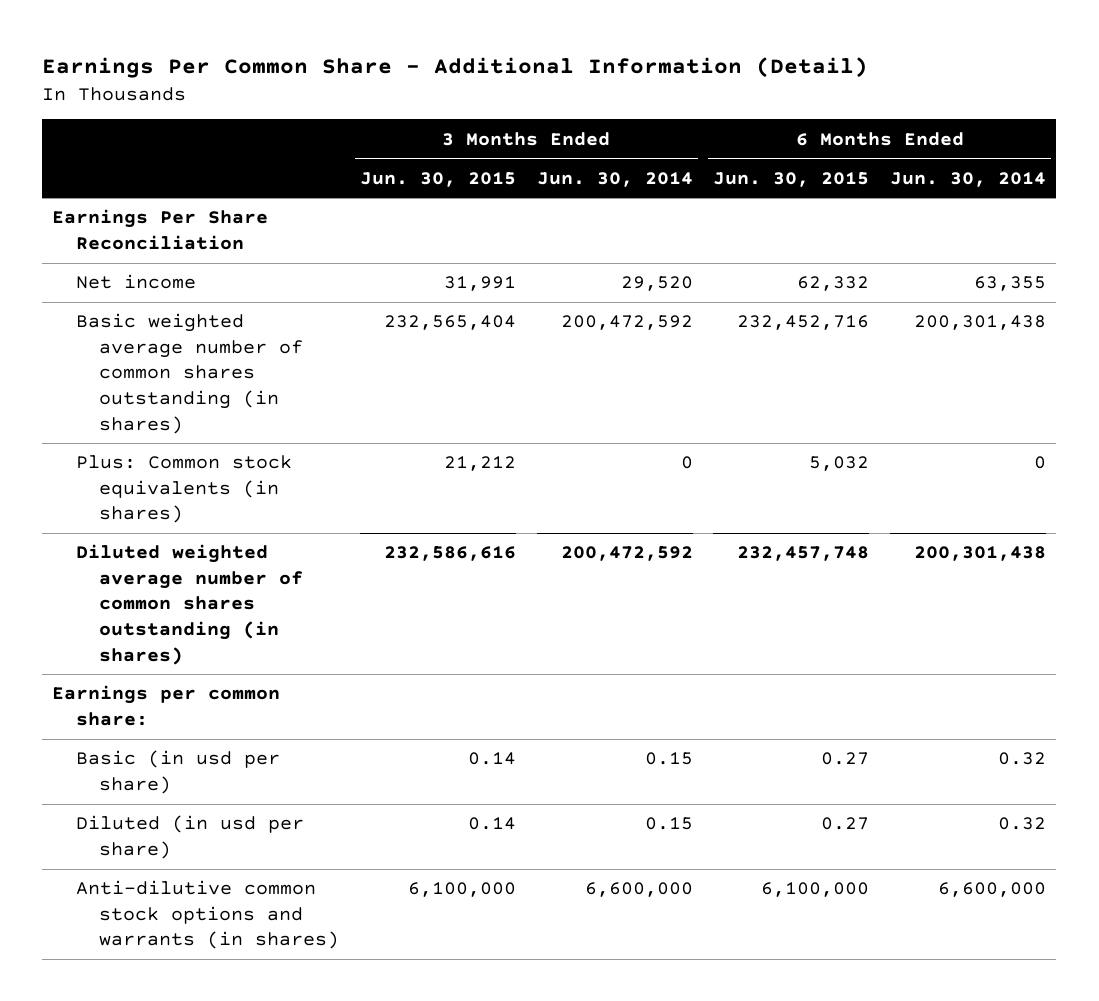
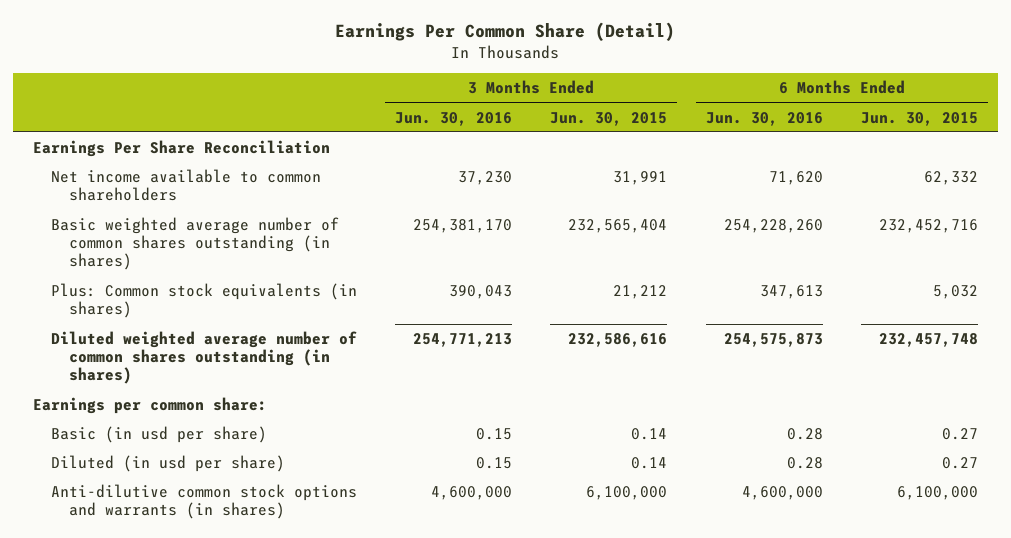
[42,56,869,78] Earnings Per Common Share - Additional Information (Detail) -> [335,22,676,42] Earnings Per Common Share (Detail)
[536,171,693,187] Jun. 30, 2014 -> none
[890,171,1047,187] Jun. 30, 2014 -> none
none -> [395,111,513,126] Jun. 30, 2016
none -> [705,111,823,126] Jun. 30, 2016
[75,274,196,290] Net income -> [50,169,321,202] Net income available to common shareholders

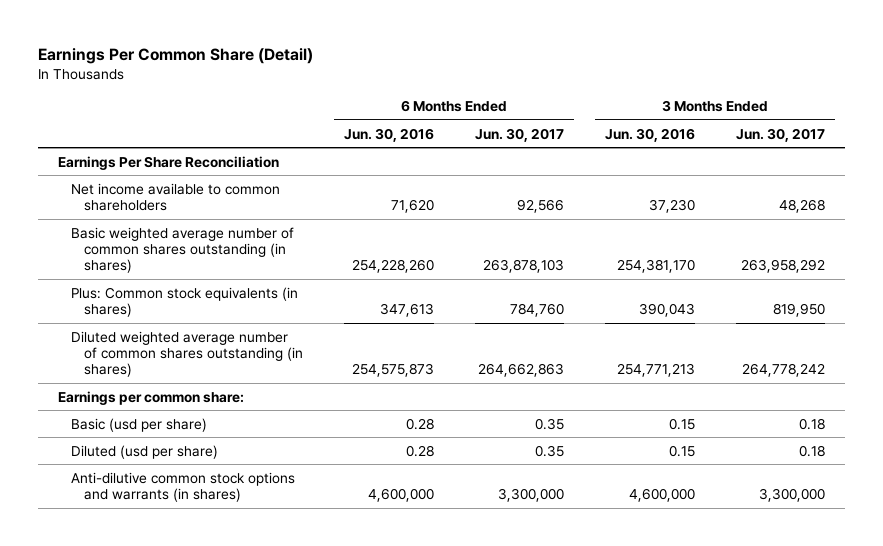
[550,111,668,126] Jun. 30, 2015 -> none
[861,111,979,126] Jun. 30, 2015 -> none
none -> [474,127,564,142] Jun. 30, 2017
none -> [735,127,825,142] Jun. 30, 2017
[50,426,267,444] Basic (in usd per share) -> [71,417,208,432] Basic (usd per share)
[50,455,285,473] Diluted (in usd per share) -> [71,444,219,459] Diluted (usd per share)

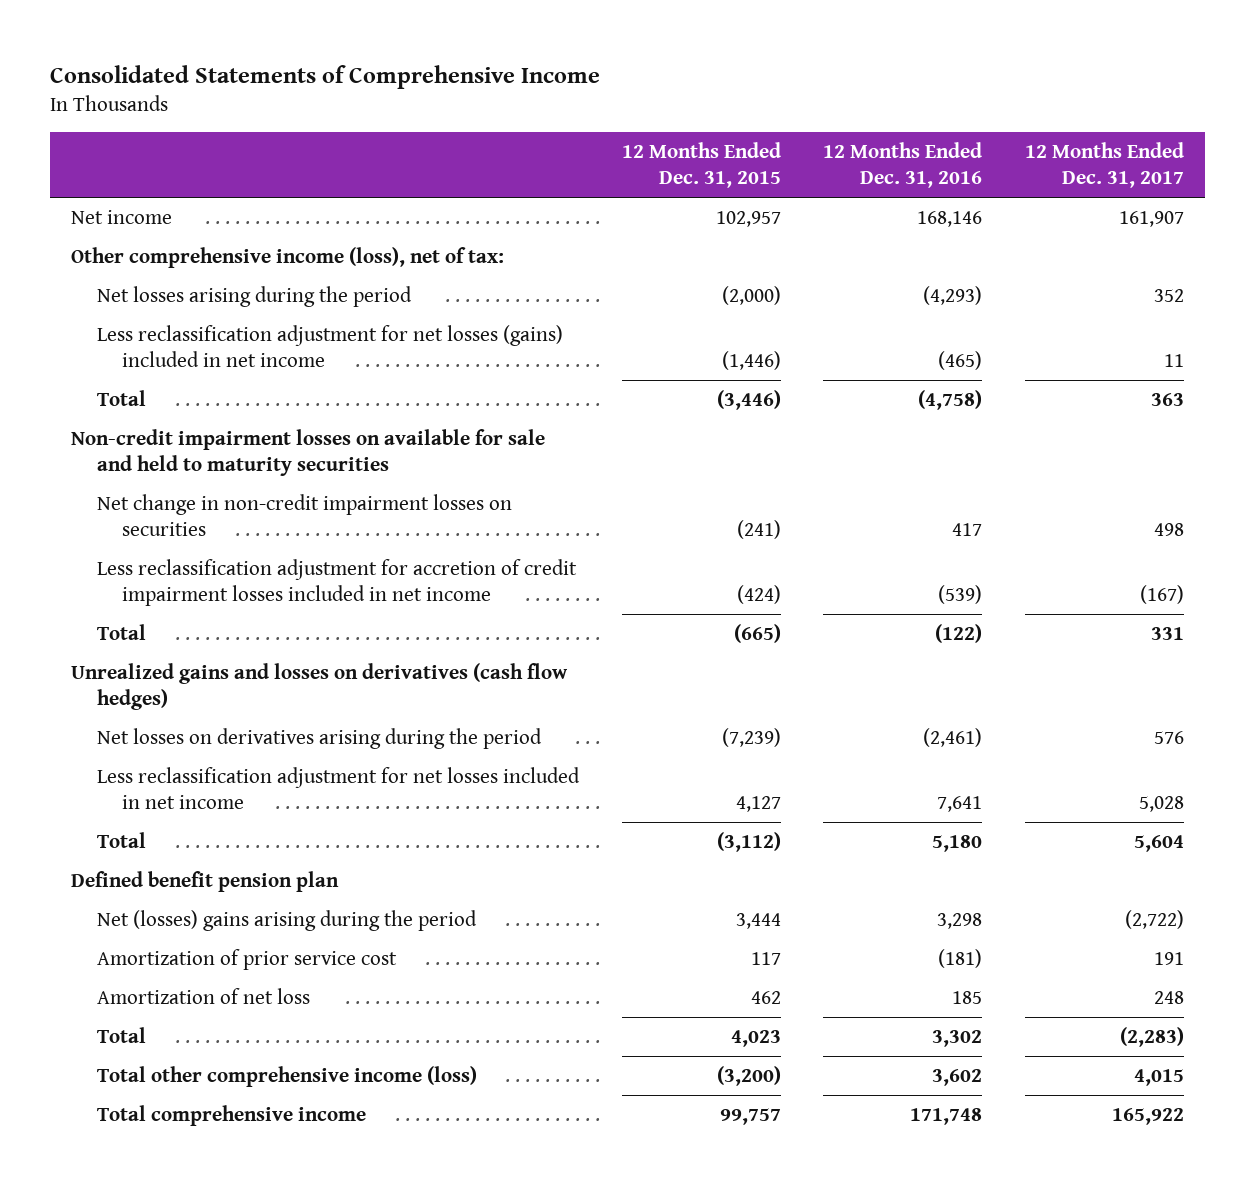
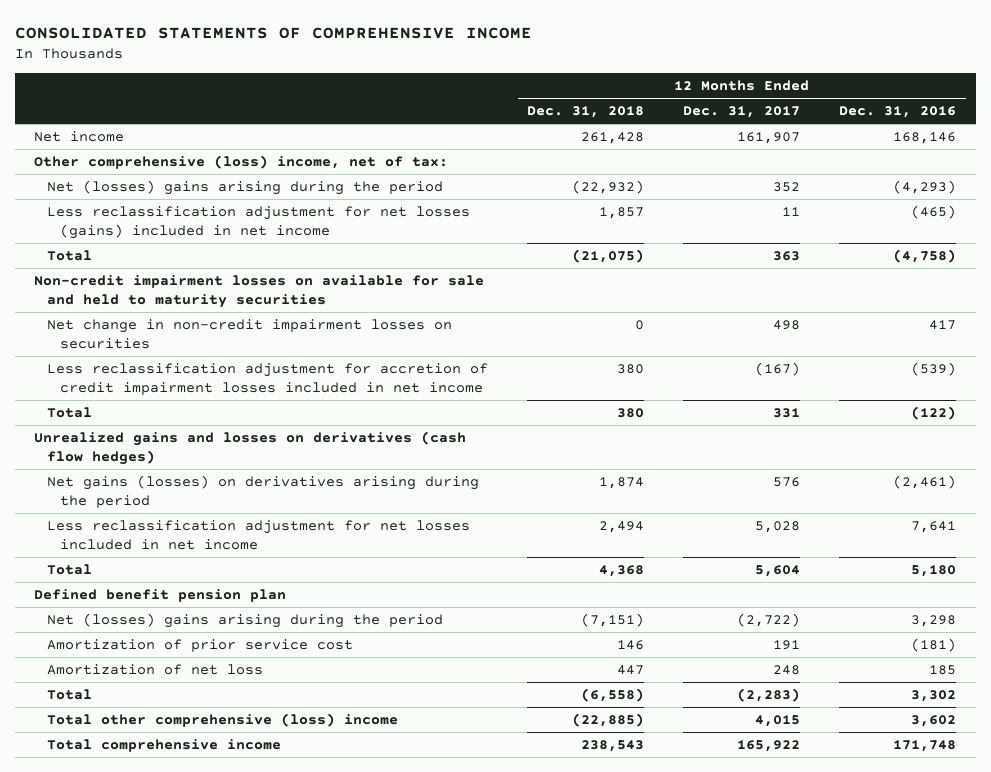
[49,64,600,89] Consolidated Statements of Comprehensive Income -> [14,27,532,40] CONSOLIDATED STATEMENTS OF COMPREHENSIVE INCOME
[621,141,781,189] 12 Months Ended Dec. 31, 2015 -> none
none -> [527,106,645,119] Dec. 31, 2018
[71,246,505,268] Other comprehensive income (loss), net of tax: -> [34,154,449,169] Other comprehensive (loss) income, net of tax:
[96,285,412,307] Net losses arising during the period -> [47,179,444,195] Net (losses) gains arising during the period
[96,727,542,749] Net losses on derivatives arising during the period -> [47,474,480,508] Net gains (losses) on derivatives arising during the period
[96,1065,477,1087] Total other comprehensive income (loss) -> [47,712,399,727] Total other comprehensive (loss) income

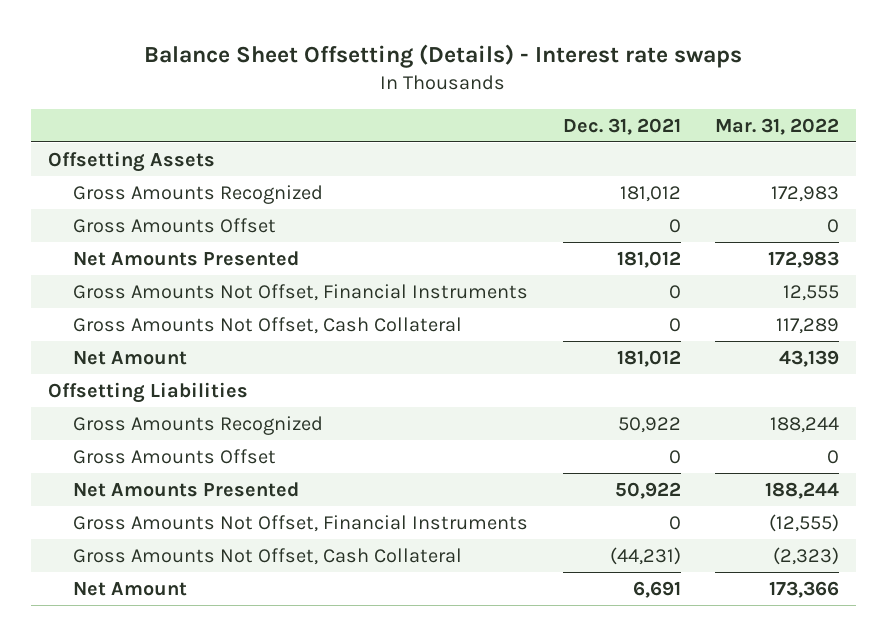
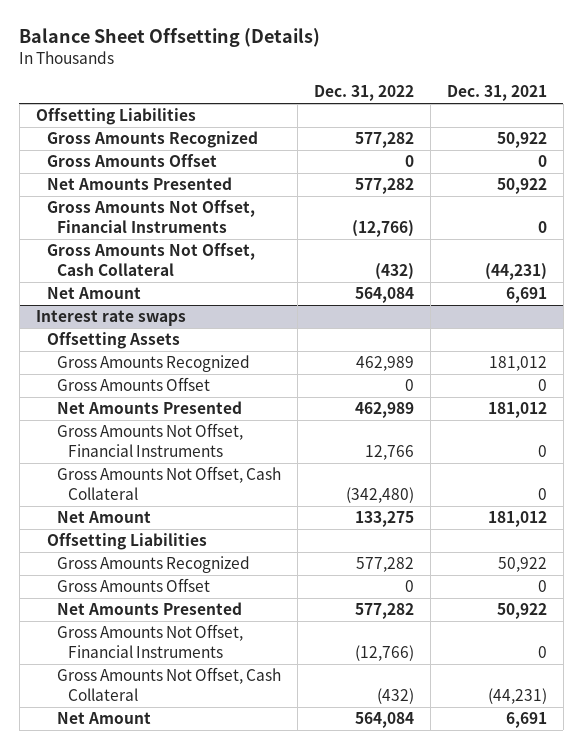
[144,43,743,68] Balance Sheet Offsetting (Details) - Interest rate swaps -> [19,28,321,48] Balance Sheet Offsetting (Details)
[714,117,839,135] Mar. 31, 2022 -> none
none -> [314,85,415,102] Dec. 31, 2022
none -> [35,108,196,126] Offsetting Liabilities
none -> [46,131,258,149] Gross Amounts Recognized
none -> [46,154,217,168] Gross Amounts Offset
none -> [46,177,232,191] Net Amounts Presented
none -> [46,200,255,233] Gross Amounts Not Offset, Financial Instruments
none -> [46,243,255,276] Gross Amounts Not Offset, Cash Collateral
none -> [46,287,141,300] Net Amount
none -> [35,310,186,327] Interest rate swaps

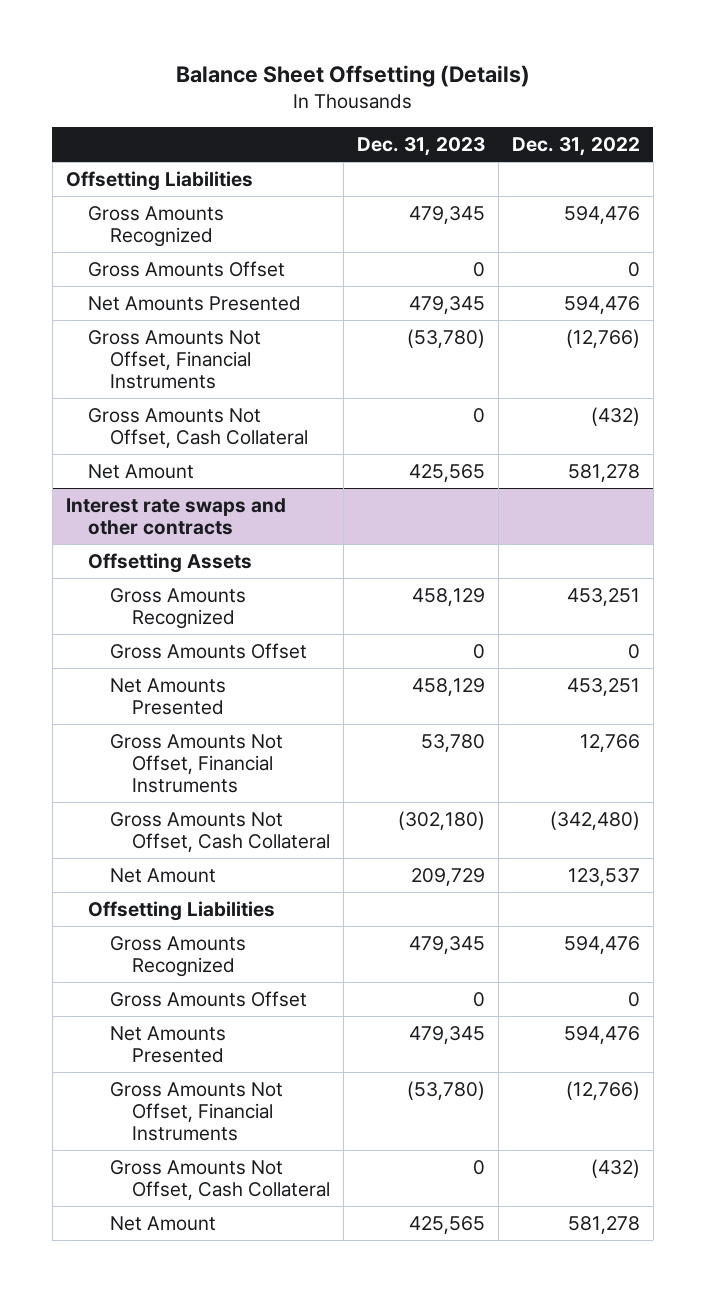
[446,85,547,102] Dec. 31, 2021 -> none
none -> [357,137,486,157] Dec. 31, 2023
[355,132,415,149] 577,282 -> [563,205,640,224] 594,476
[355,178,415,195] 577,282 -> [563,295,640,314] 594,476
[355,287,415,304] 564,084 -> [567,463,640,482] 581,278
[35,310,186,327] Interest rate swaps -> [65,497,286,536] Interest rate swaps and other contracts
[356,356,415,372] 462,989 -> [566,587,640,606] 453,251
[355,402,415,419] 462,989 -> [566,677,640,696] 453,251
[355,511,415,528] 133,275 -> [567,867,640,886] 123,537
[356,557,415,573] 577,282 -> [563,935,640,954] 594,476
[355,603,415,620] 577,282 -> [563,1025,640,1044] 594,476
[355,712,415,729] 564,084 -> [567,1215,640,1234] 581,278

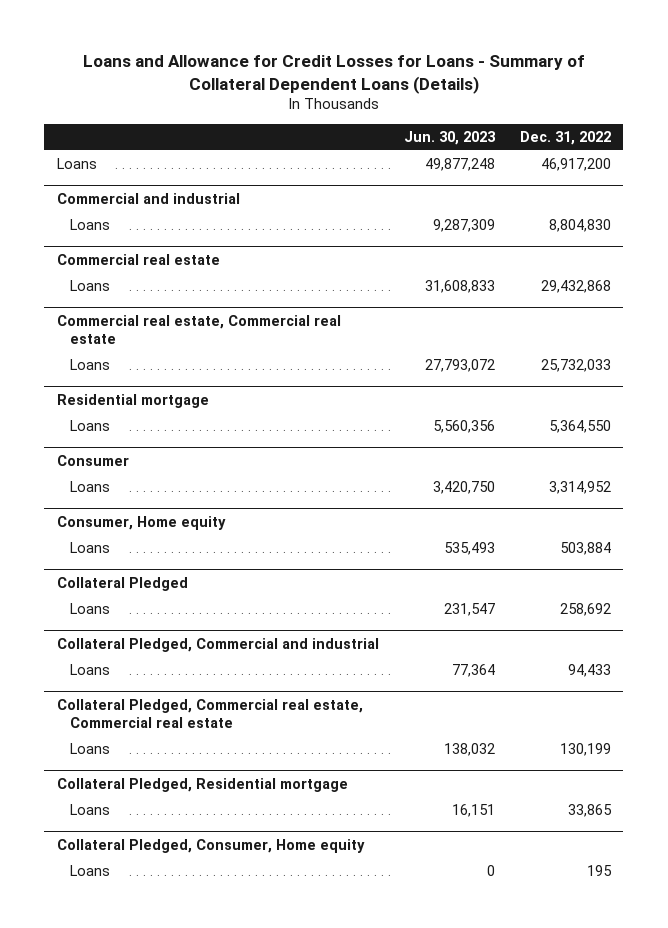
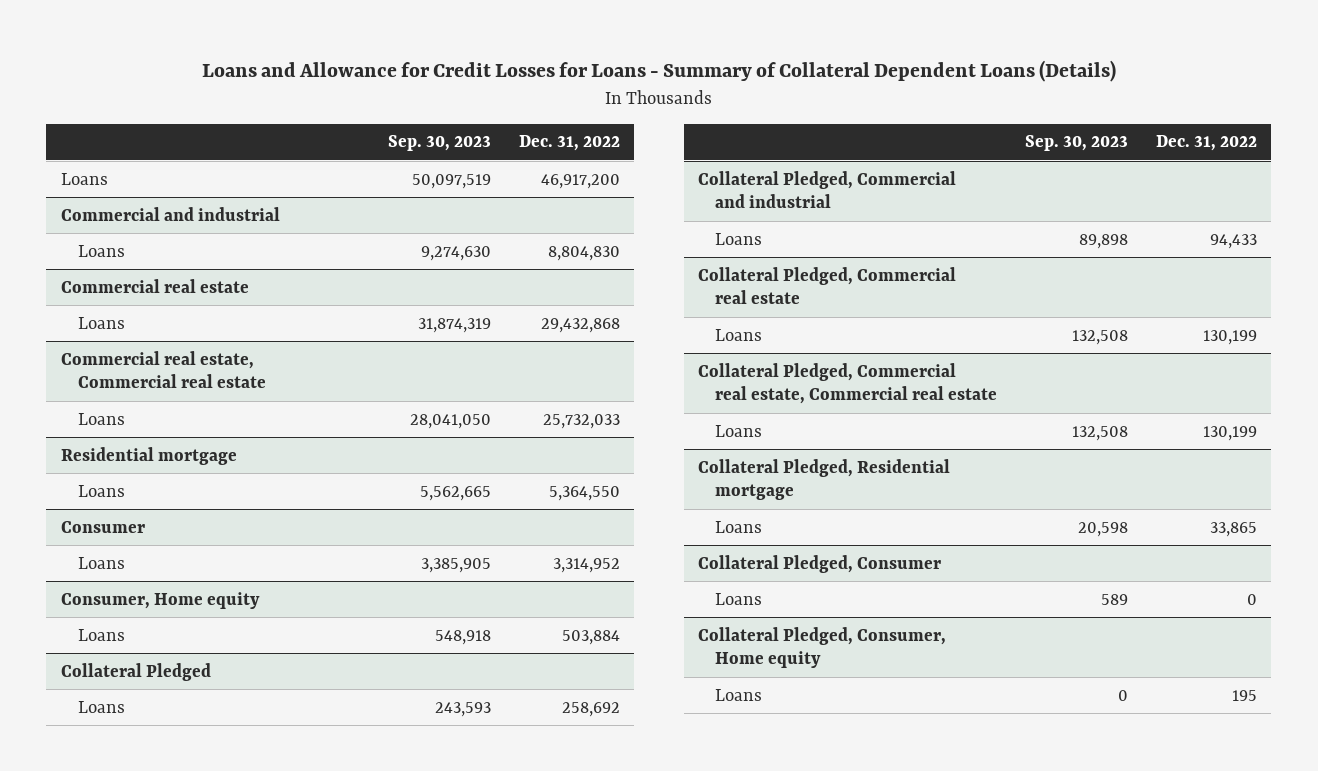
[403,131,496,146] Jun. 30, 2023 -> none
none -> [387,135,491,152] Sep. 30, 2023
none -> [697,266,956,305] Collateral Pledged, Commercial real estate
none -> [714,328,762,341] Loans
none -> [697,554,941,573] Collateral Pledged, Consumer
none -> [714,592,762,605] Loans

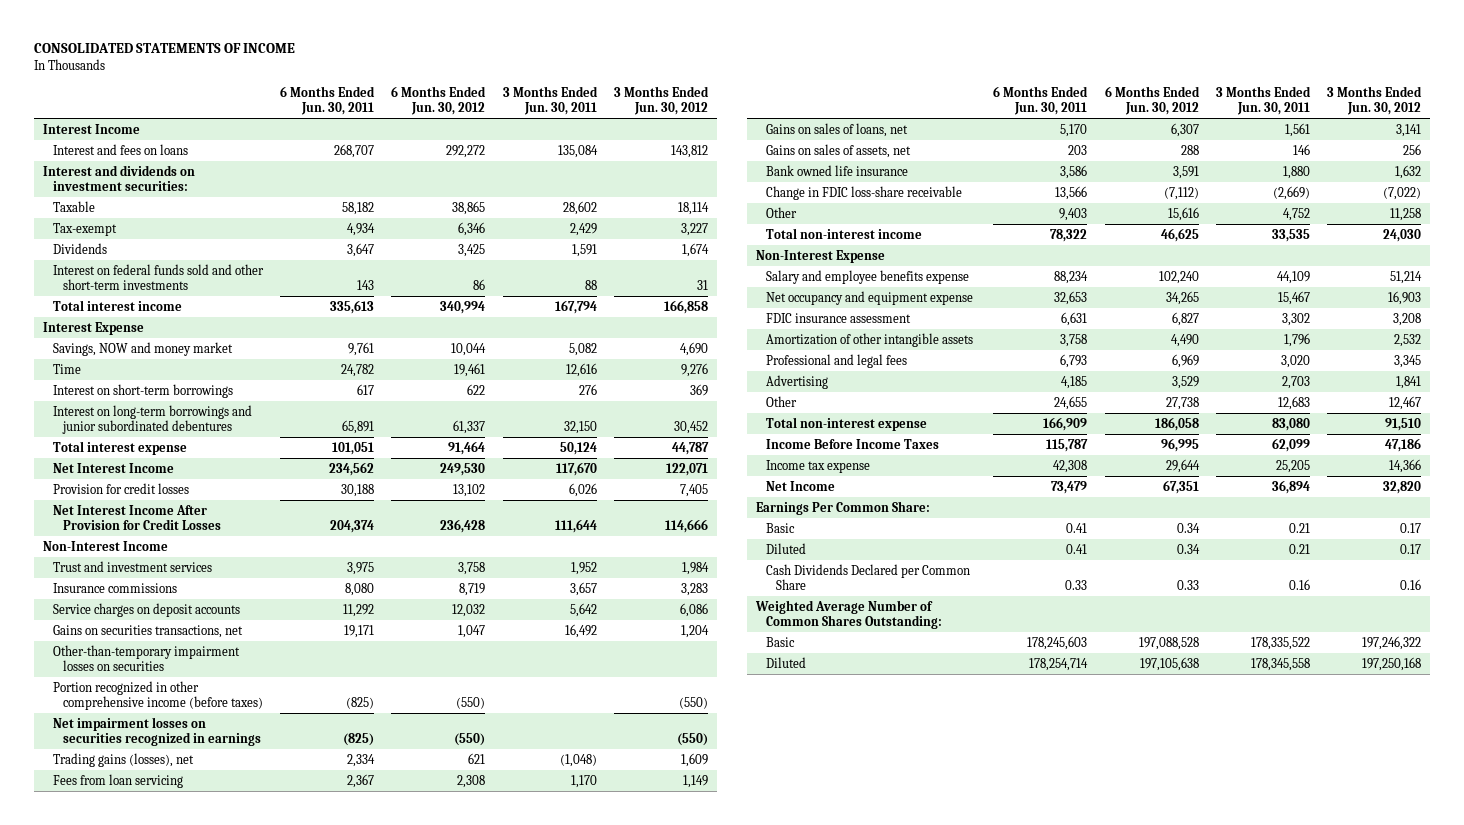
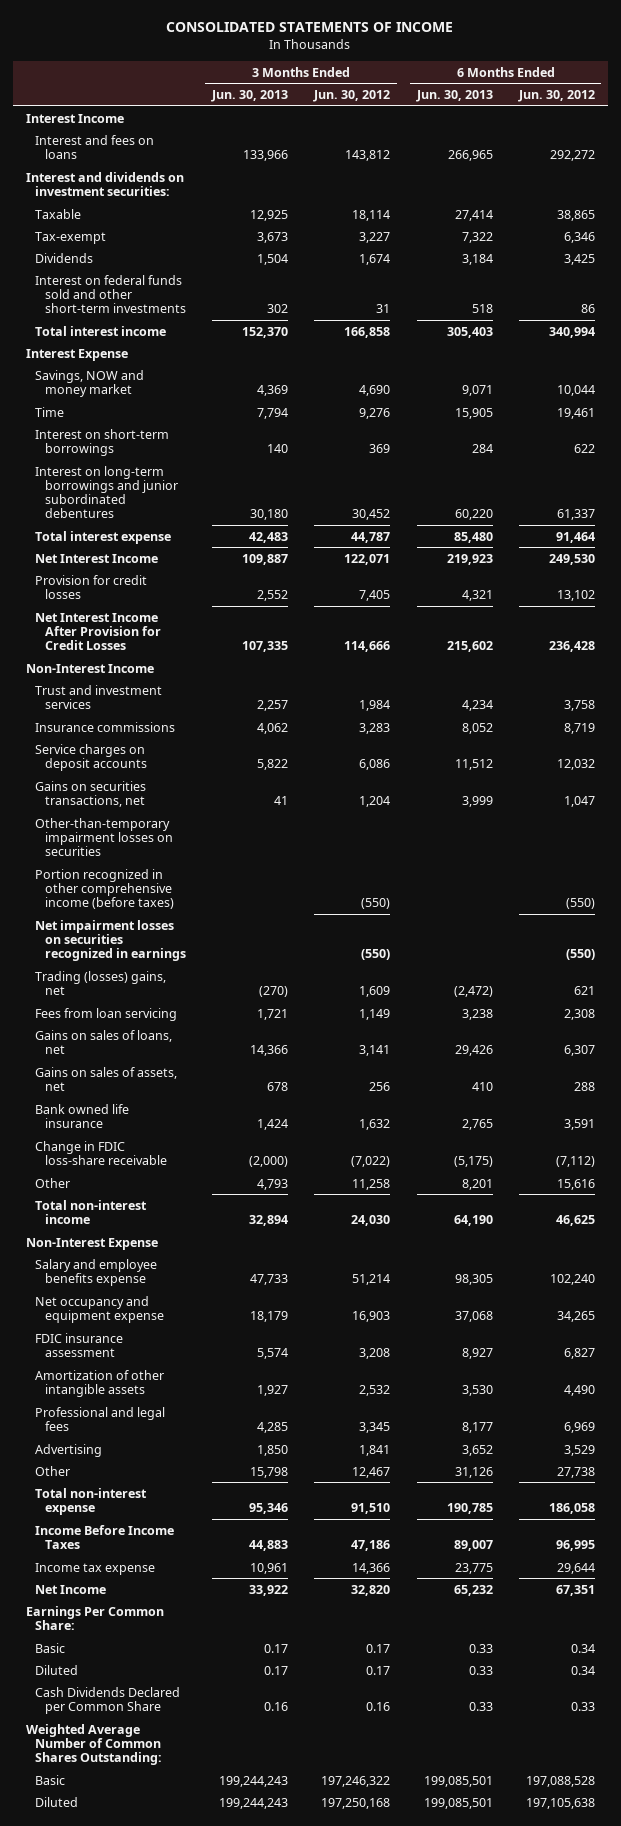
[280,85,376,115] 6 Months Ended Jun. 30, 2011 -> none
[502,85,598,115] 3 Months Ended Jun. 30, 2011 -> none
none -> [211,90,289,103] Jun. 30, 2013
none -> [415,90,493,103] Jun. 30, 2013
[52,752,194,767] Trading gains (losses), net -> [35,970,167,995] Trading (losses) gains, net

